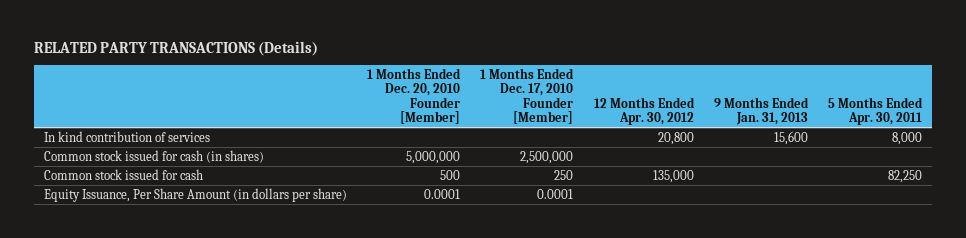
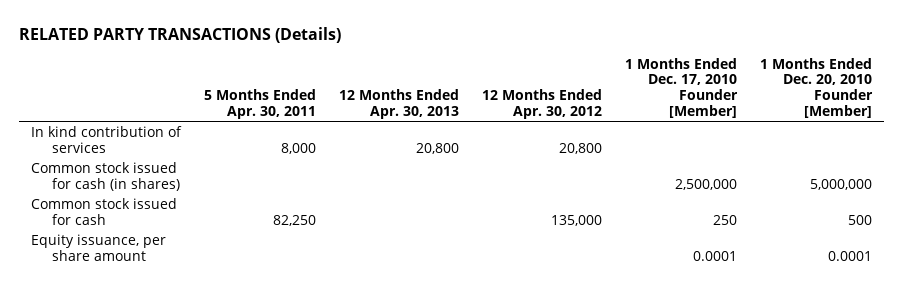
[713,96,809,126] 9 Months Ended Jan. 31, 2013 -> none
none -> [338,89,459,119] 12 Months Ended Apr. 30, 2013
[43,187,347,202] Equity Issuance, Per Share Amount (in dollars per share) -> [30,233,166,261] Equity issuance, per share amount

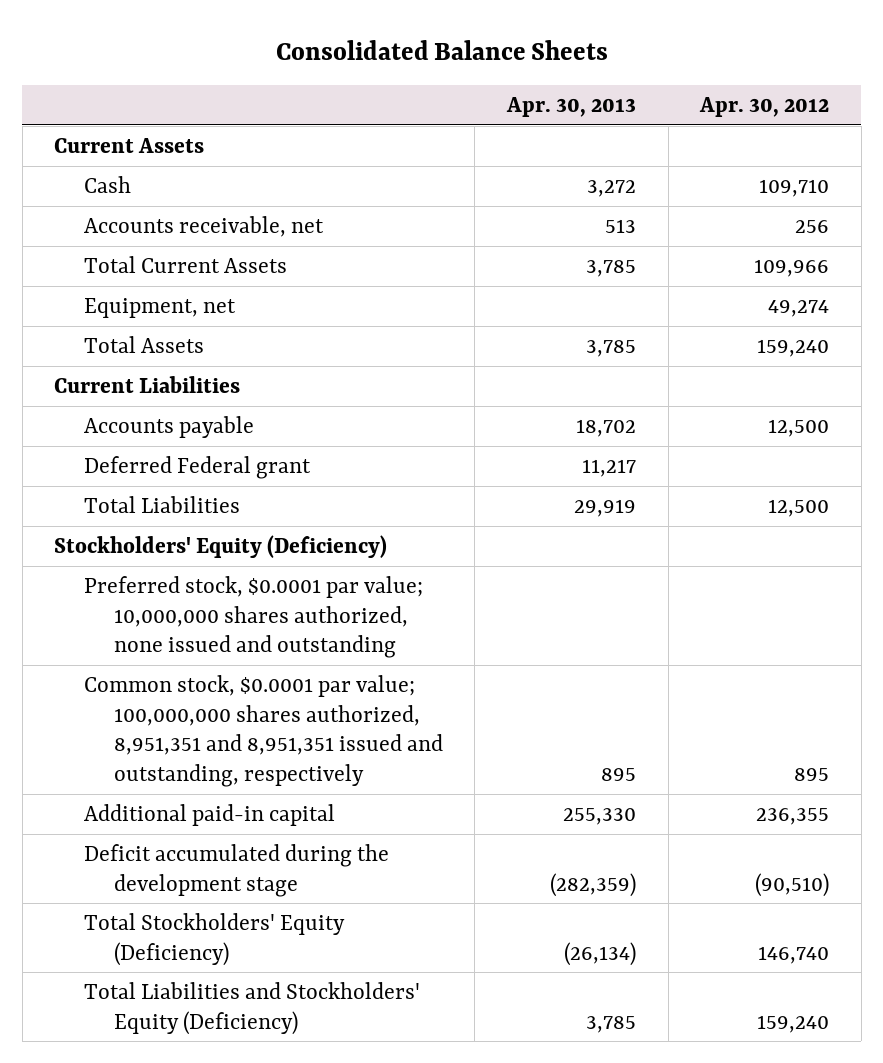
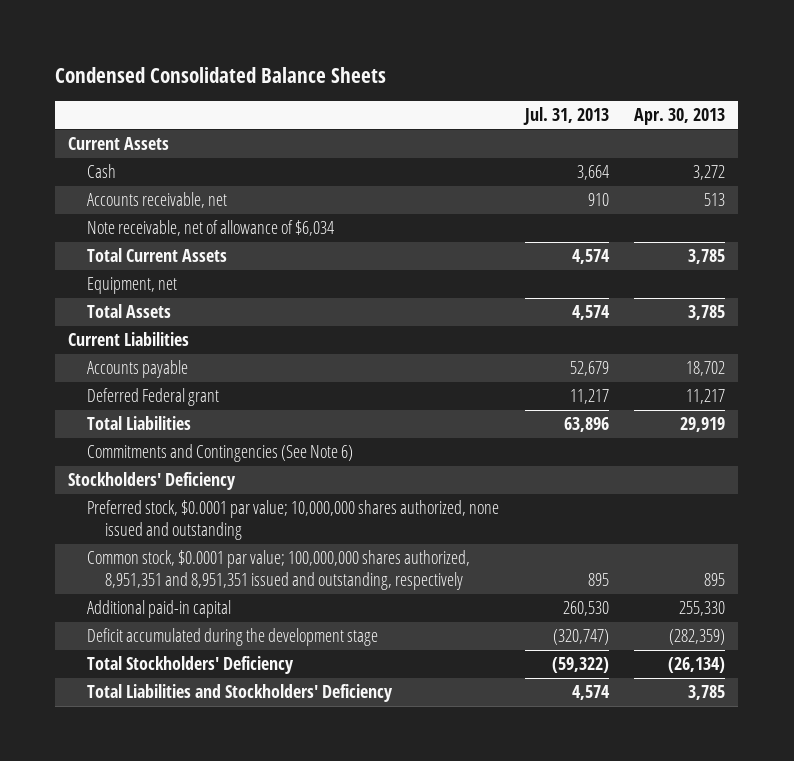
[275,40,608,61] Consolidated Balance Sheets -> [55,67,387,84] Condensed Consolidated Balance Sheets
[699,96,830,117] Apr. 30, 2012 -> none
none -> [522,107,609,126] Jul. 31, 2013
none -> [86,220,334,237] Note receivable, net of allowance of $6,034
none -> [86,444,353,463] Commitments and Contingencies (See Note 6)
[54,534,388,558] Stockholders' Equity (Deficiency) -> [68,472,237,491] Stockholders' Deficiency
[84,912,346,966] Total Stockholders' Equity (Deficiency) -> [86,656,294,675] Total Stockholders' Deficiency
[84,981,421,1035] Total Liabilities and Stockholders' Equity (Deficiency) -> [86,684,393,703] Total Liabilities and Stockholders' Deficiency

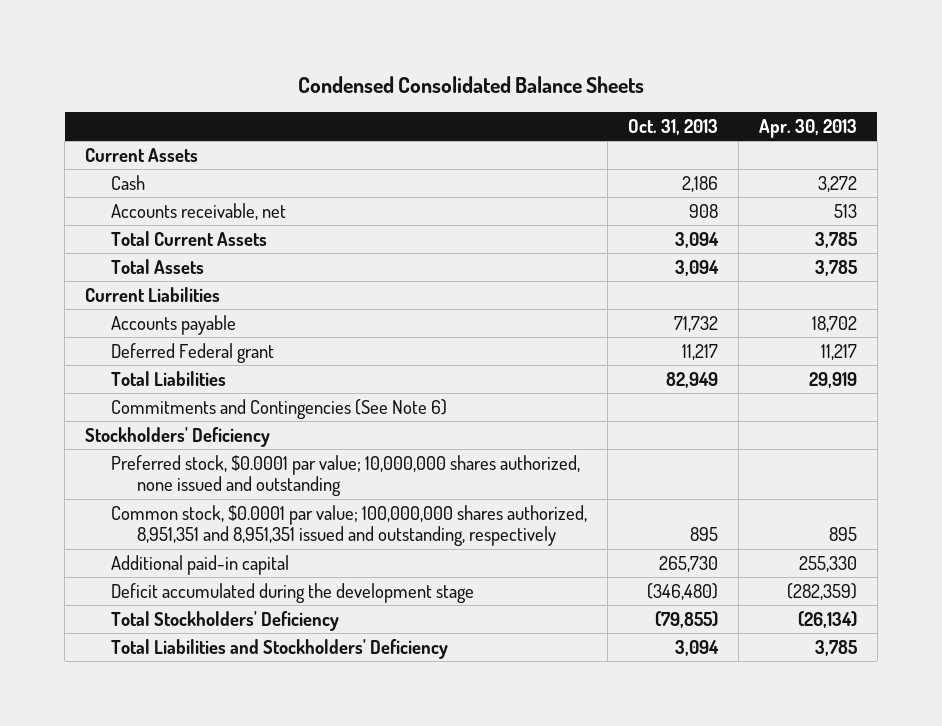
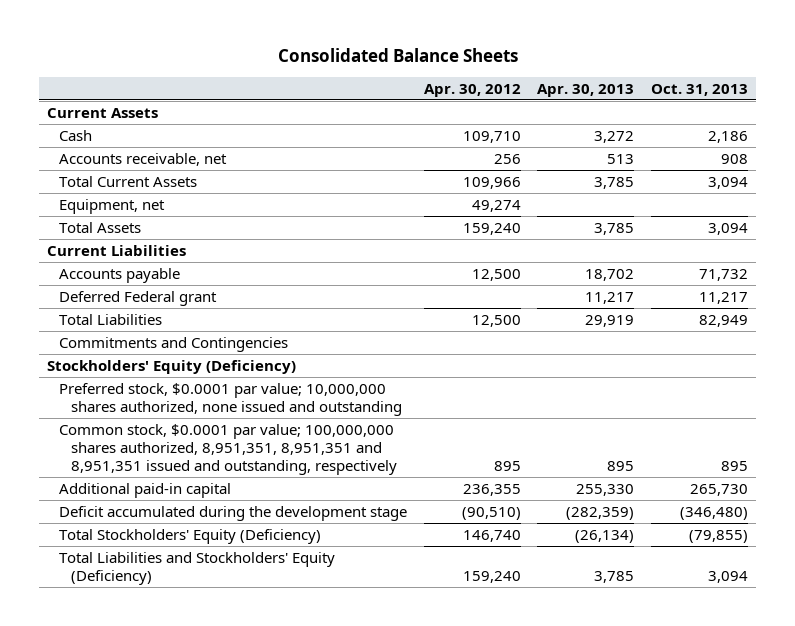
[297,76,644,94] Condensed Consolidated Balance Sheets -> [277,48,518,63] Consolidated Balance Sheets
none -> [423,83,521,97] Apr. 30, 2012
none -> [59,198,166,214] Equipment, net
[110,398,447,419] Commitments and Contingencies (See Note 6) -> [59,336,289,352] Commitments and Contingencies
[85,426,271,447] Stockholders' Deficiency -> [47,359,297,374] Stockholders' Equity (Deficiency)
[110,504,587,547] Common stock, $0.0001 par value; 100,000,000 shares authorized, 8,951,351 and 8,951,351 issued and outstanding, respectively -> [59,423,398,475] Common stock, $0.0001 par value; 100,000,000 shares authorized, 8,951,351, 8,951,351 and 8,951,351 issued and outstanding, respectively
[110,610,339,631] Total Stockholders' Deficiency -> [59,528,322,544] Total Stockholders' Equity (Deficiency)
[110,638,448,659] Total Liabilities and Stockholders' Deficiency -> [59,551,336,585] Total Liabilities and Stockholders' Equity (Deficiency)

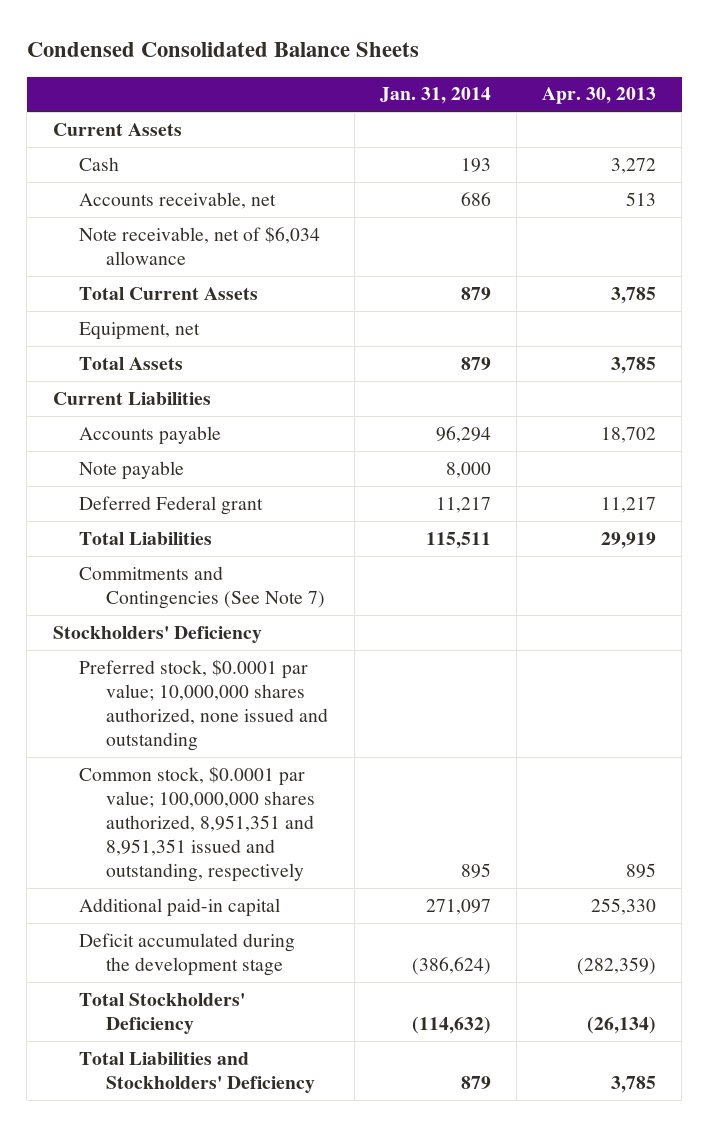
[277,48,518,63] Consolidated Balance Sheets -> [26,42,419,58] Condensed Consolidated Balance Sheets
[423,83,521,97] Apr. 30, 2012 -> none
[651,83,749,96] Oct. 31, 2013 -> none
none -> [379,87,491,105] Jan. 31, 2014
none -> [79,225,321,265] Note receivable, net of $6,034 allowance
none -> [79,460,185,480] Note payable
[59,336,289,352] Commitments and Contingencies -> [79,565,326,609] Commitments and Contingencies (See Note 7)
[47,359,297,374] Stockholders' Equity (Deficiency) -> [52,625,262,643] Stockholders' Deficiency
[59,423,398,475] Common stock, $0.0001 par value; 100,000,000 shares authorized, 8,951,351, 8,951,351 and 8,951,351 issued and outstanding, respectively -> [79,765,316,882] Common stock, $0.0001 par value; 100,000,000 shares authorized, 8,951,351 and 8,951,351 issued and outstanding, respectively
[59,528,322,544] Total Stockholders' Equity (Deficiency) -> [79,992,246,1034] Total Stockholders' Deficiency
[59,551,336,585] Total Liabilities and Stockholders' Equity (Deficiency) -> [79,1051,316,1093] Total Liabilities and Stockholders' Deficiency

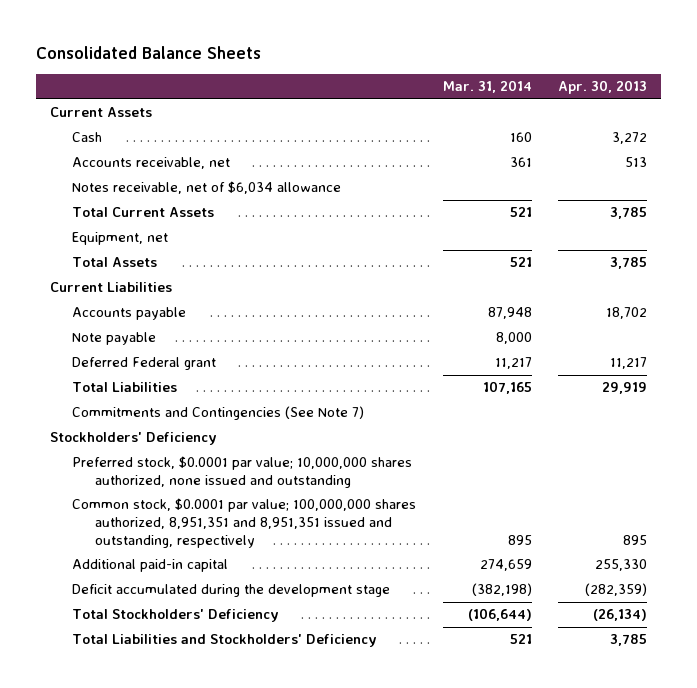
[26,42,419,58] Condensed Consolidated Balance Sheets -> [36,46,262,60] Consolidated Balance Sheets
[379,87,491,105] Jan. 31, 2014 -> none
none -> [442,80,532,94] Mar. 31, 2014
[79,225,321,265] Note receivable, net of $6,034 allowance -> [72,181,342,195] Notes receivable, net of $6,034 allowance

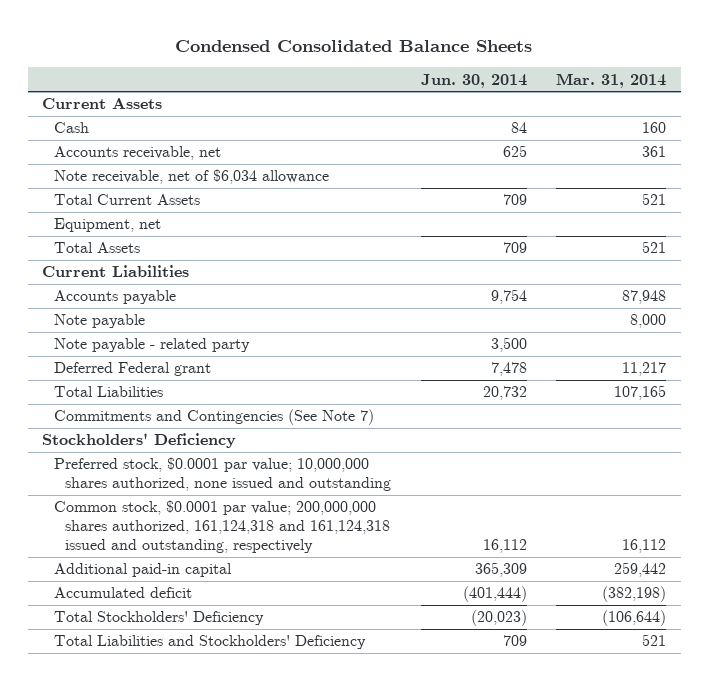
[36,46,262,60] Consolidated Balance Sheets -> [175,39,533,52] Condensed Consolidated Balance Sheets
[558,80,648,95] Apr. 30, 2013 -> none
none -> [420,73,527,88] Jun. 30, 2014
[72,181,342,195] Notes receivable, net of $6,034 allowance -> [53,169,329,185] Note receivable, net of $6,034 allowance
none -> [53,338,250,353] Note payable - related party
[72,498,417,548] Common stock, $0.0001 par value; 100,000,000 shares authorized, 8,951,351 and 8,951,351 issued and outstanding, respectively -> [53,500,390,554] Common stock, $0.0001 par value; 200,000,000 shares authorized, 161,124,318 and 161,124,318 issued and outstanding, respectively
[507,534,532,545] 895 -> [622,539,667,554] 16,112
[479,559,532,572] 274,659 -> [614,562,667,578] 259,442
[72,584,391,598] Deficit accumulated during the development stage -> [53,587,192,599] Accumulated deficit

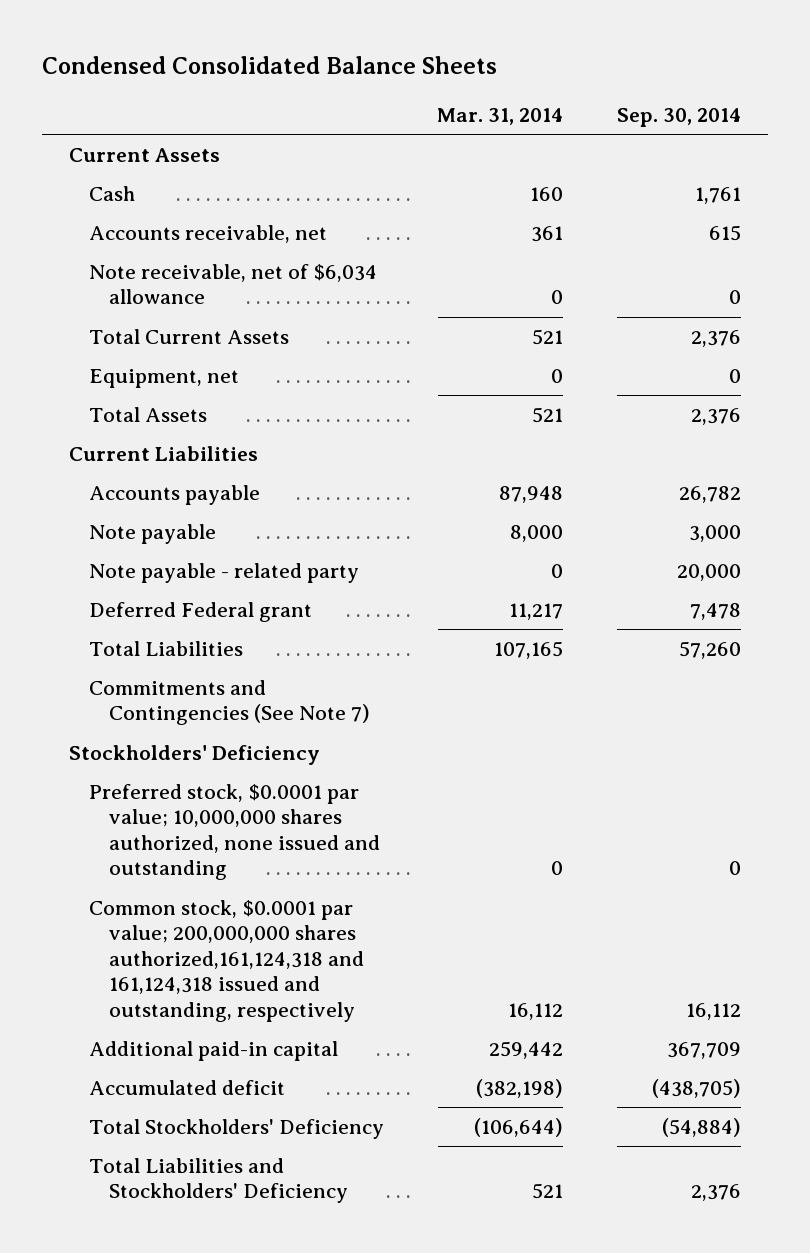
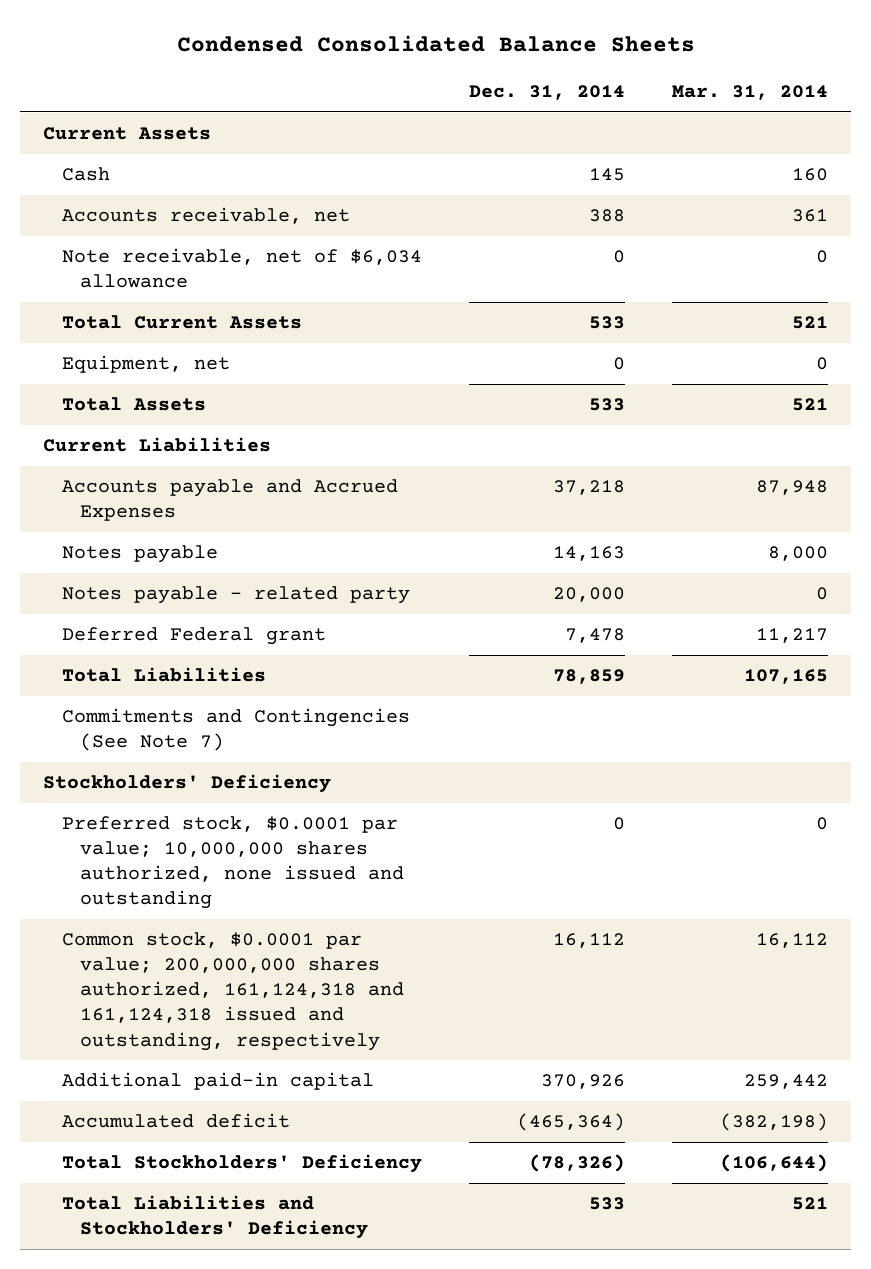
[617,107,742,127] Sep. 30, 2014 -> none
none -> [468,85,625,101] Dec. 31, 2014
[88,484,260,505] Accounts payable -> [61,479,398,522] Accounts payable and Accrued Expenses
[88,523,216,544] Note payable -> [61,545,218,564] Notes payable
[88,562,359,583] Note payable - related party -> [61,586,410,605] Notes payable - related party
[88,899,364,1022] Common stock, $0.0001 par value; 200,000,000 shares authorized,161,124,318 and 161,124,318 issued and outstanding, respectively -> [61,932,405,1051] Common stock, $0.0001 par value; 200,000,000 shares authorized, 161,124,318 and 161,124,318 issued and outstanding, respectively

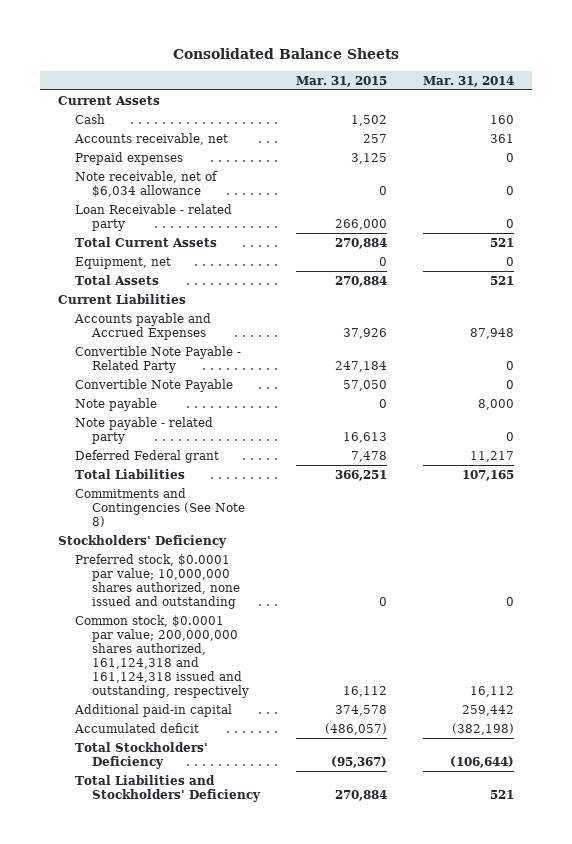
[176,35,695,53] Condensed Consolidated Balance Sheets -> [173,47,400,59] Consolidated Balance Sheets
[468,85,625,101] Dec. 31, 2014 -> none
none -> [295,75,387,87] Mar. 31, 2015
none -> [74,151,183,165] Prepaid expenses
none -> [74,203,232,231] Loan Receivable - related party
none -> [74,345,241,373] Convertible Note Payable - Related Party
none -> [74,378,233,392] Convertible Note Payable
[61,545,218,564] Notes payable -> [74,397,157,411] Note payable
[61,586,410,605] Notes payable - related party -> [74,416,213,444] Note payable - related party
[61,708,410,752] Commitments and Contingencies (See Note 7) -> [74,487,245,527] Commitments and Contingencies (See Note 8)

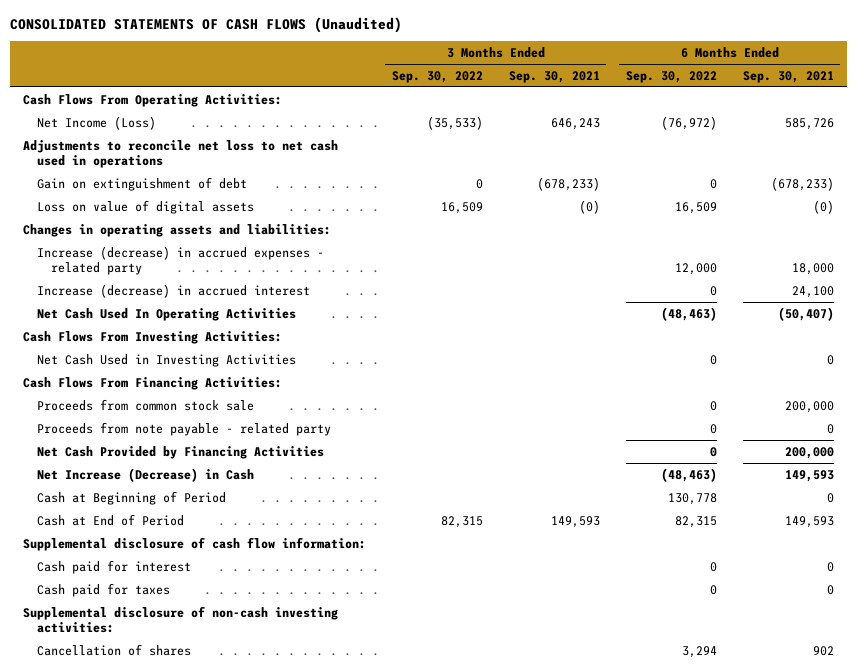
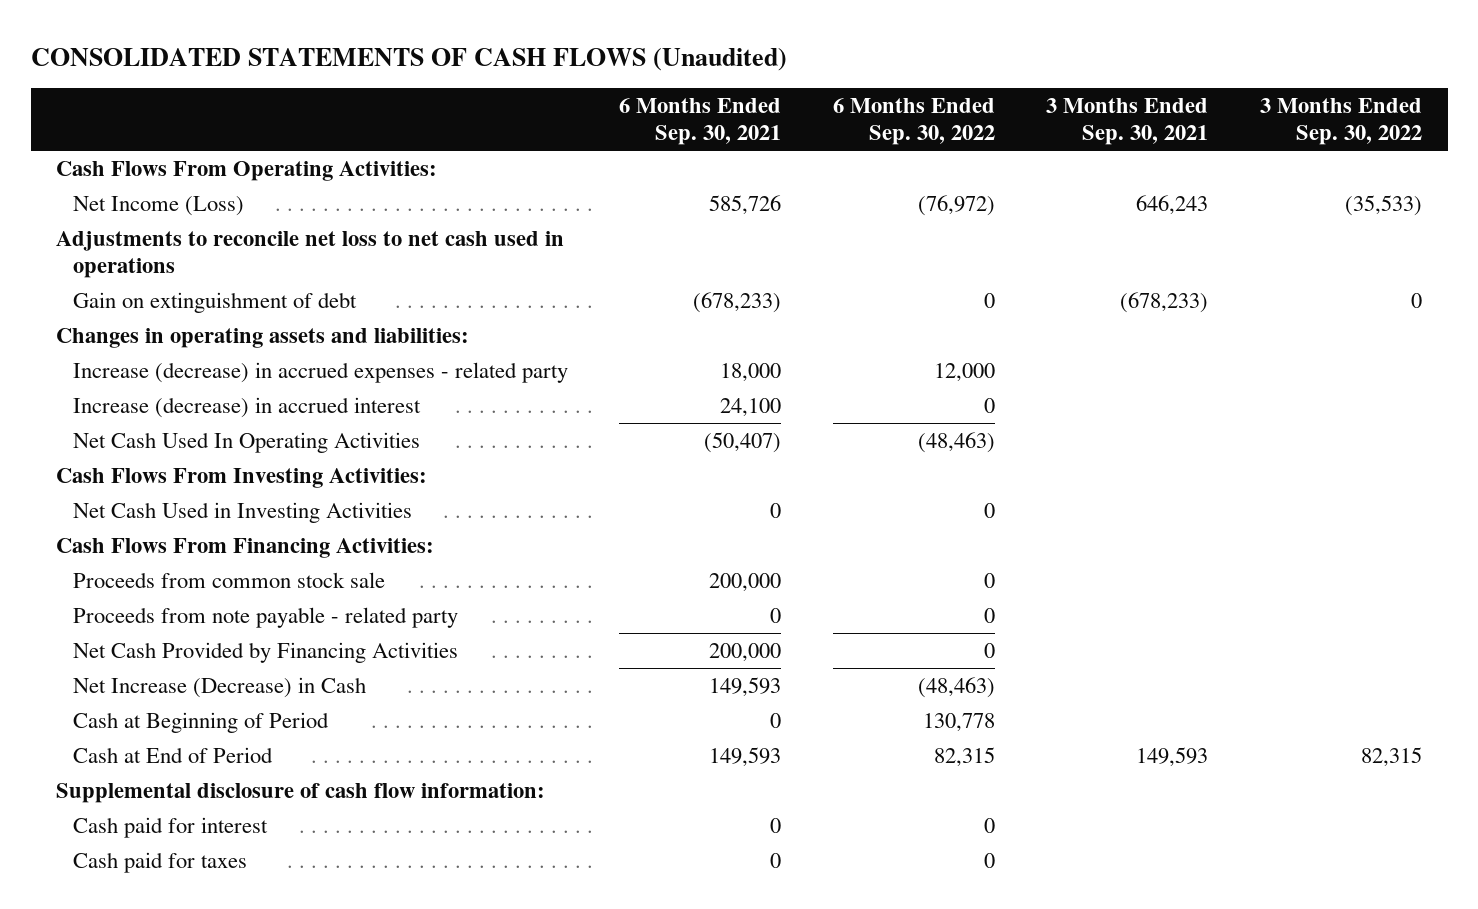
[37,199,255,214] Loss on value of digital assets -> none
[22,605,338,633] Supplemental disclosure of non-cash investing activities: -> none
[37,643,192,656] Cancellation of shares -> none

